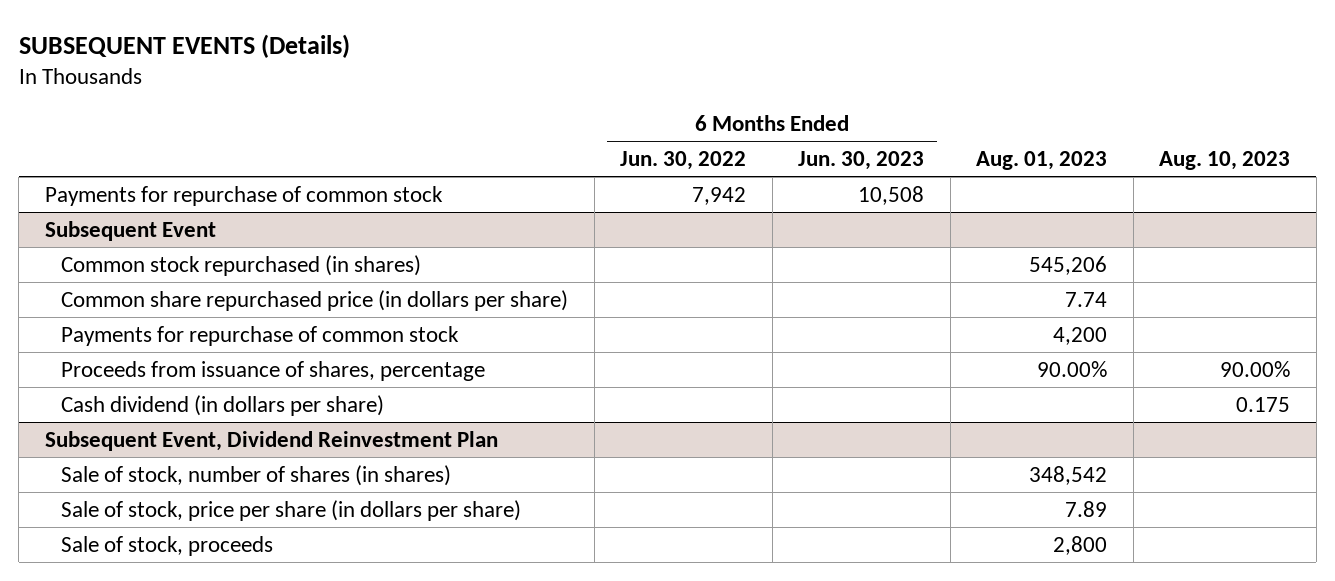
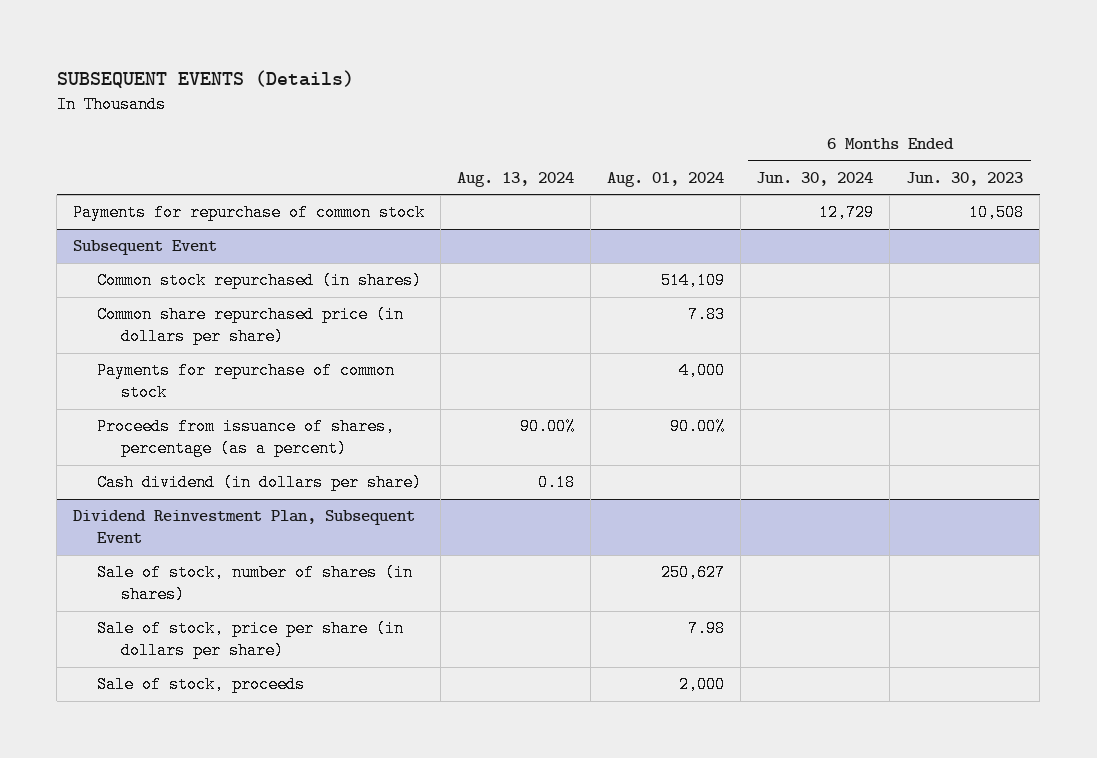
[620,150,747,170] Jun. 30, 2022 -> none
[976,150,1108,170] Aug. 01, 2023 -> none
[1159,150,1291,170] Aug. 10, 2023 -> none
none -> [457,171,575,187] Aug. 13, 2024
none -> [606,171,724,187] Aug. 01, 2024
none -> [756,171,874,186] Jun. 30, 2024
[61,360,486,381] Proceeds from issuance of shares, percentage -> [97,418,396,458] Proceeds from issuance of shares, percentage (as a percent)
[44,430,498,451] Subsequent Event, Dividend Reinvestment Plan -> [73,510,416,544] Dividend Reinvestment Plan, Subsequent Event

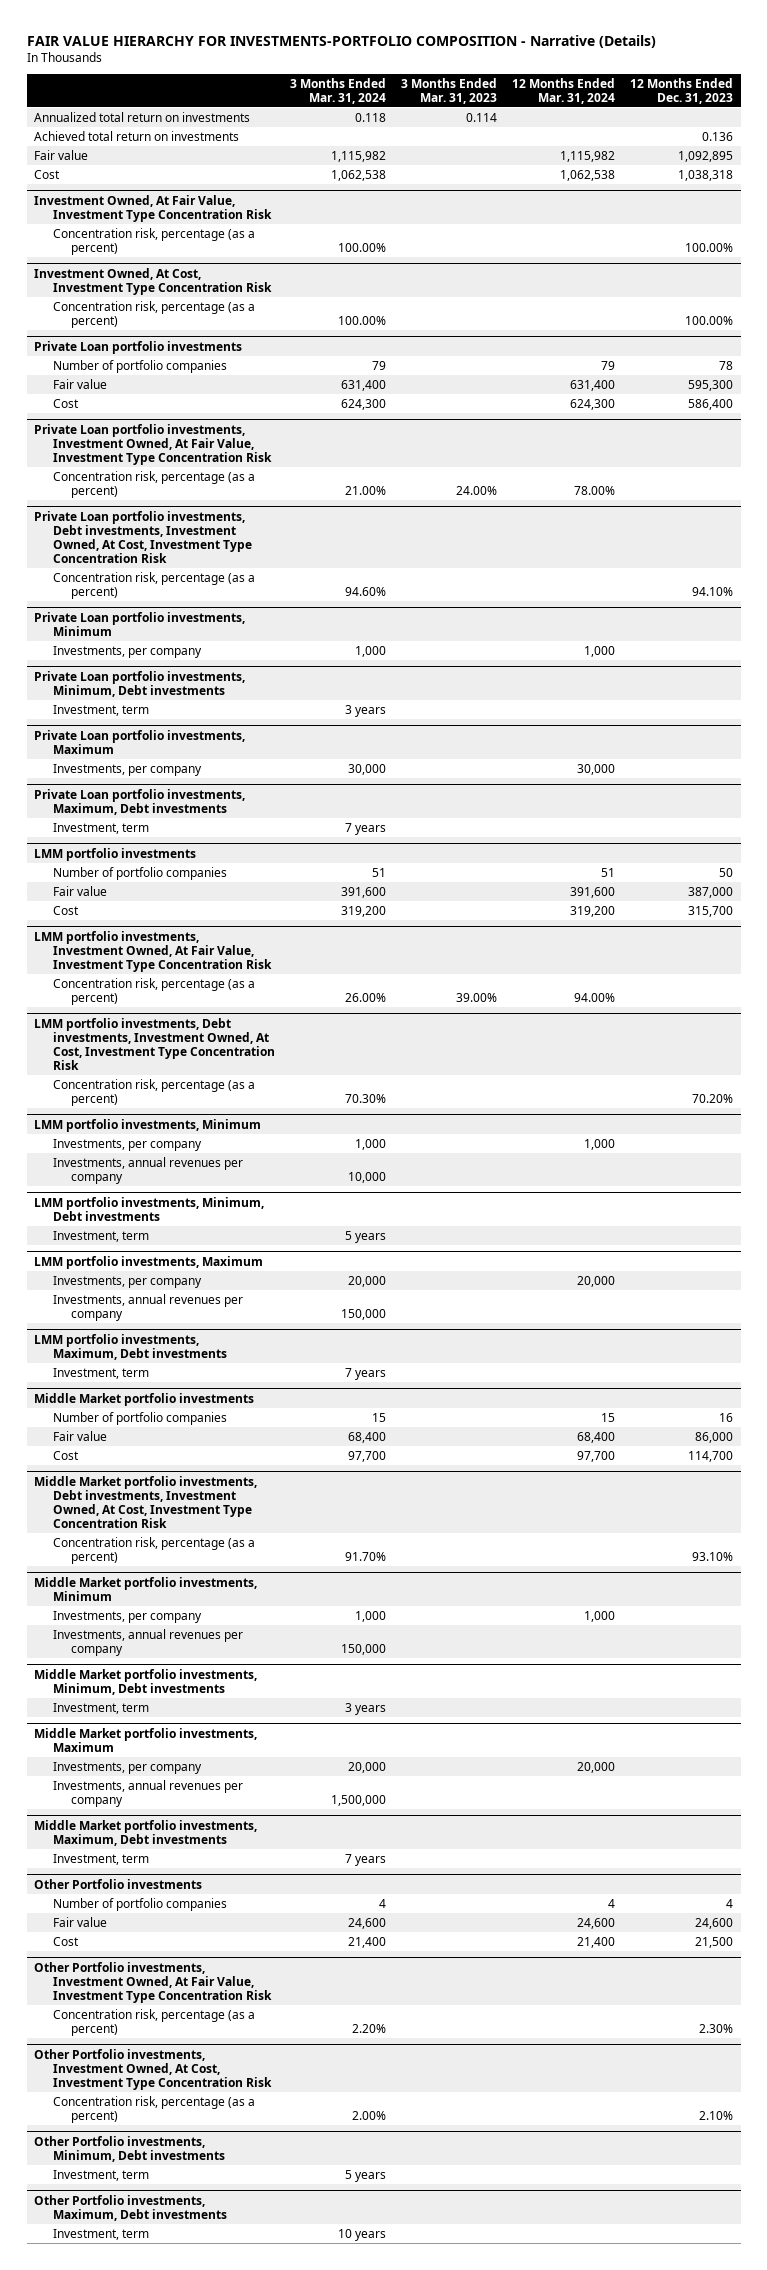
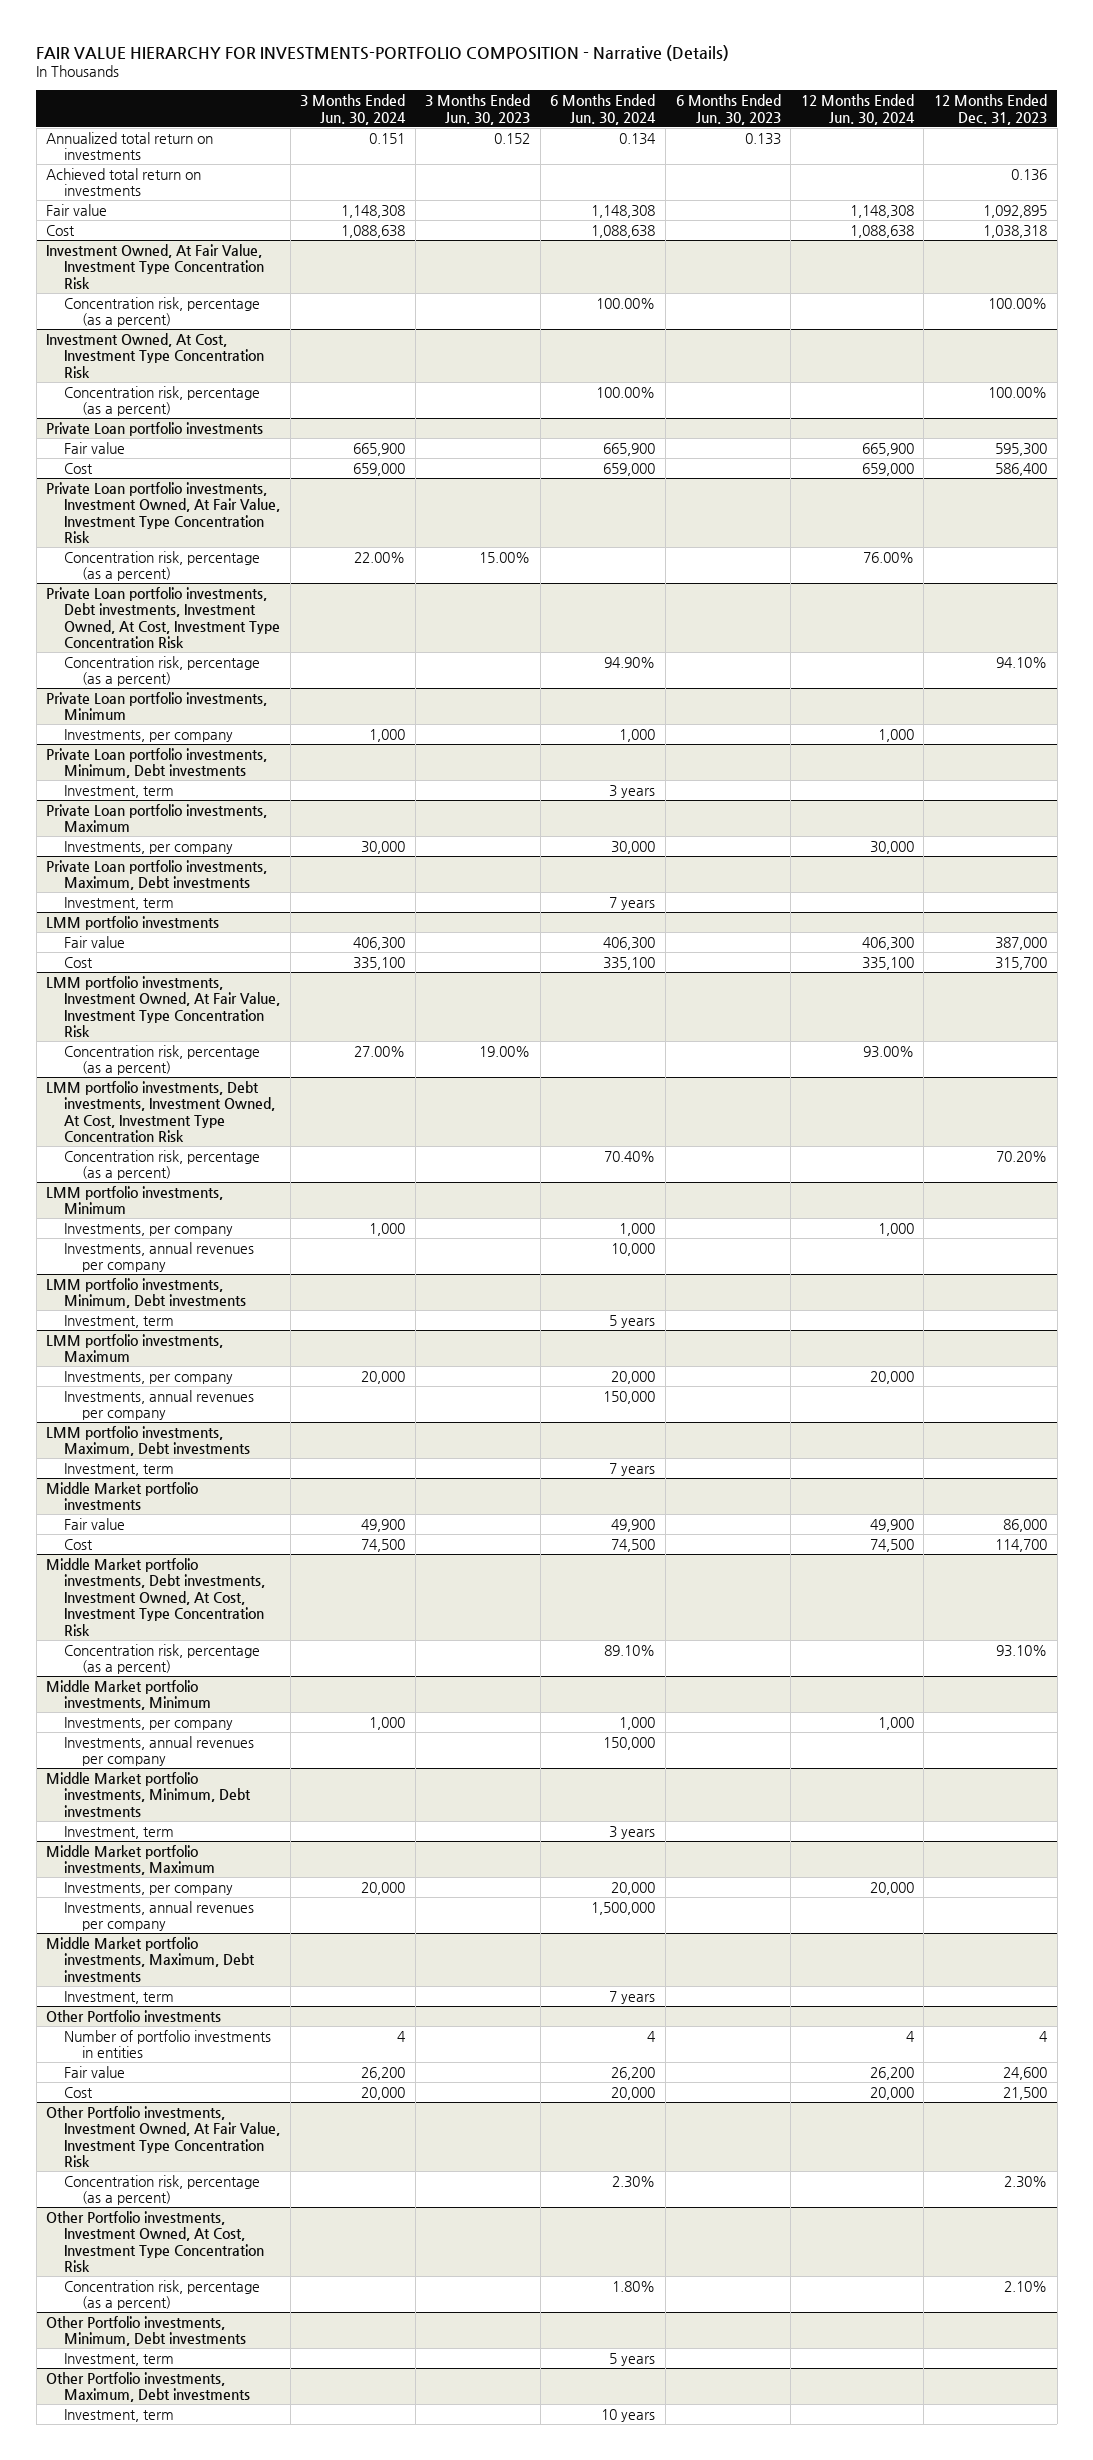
[289,77,386,104] 3 Months Ended Mar. 31, 2024 -> none
[400,77,497,104] 3 Months Ended Mar. 31, 2023 -> none
[511,77,615,104] 12 Months Ended Mar. 31, 2024 -> none
none -> [300,94,407,125] 3 Months Ended Jun. 30, 2024
none -> [425,94,531,125] 3 Months Ended Jun. 30, 2023
none -> [550,94,657,125] 6 Months Ended Jun. 30, 2024
none -> [675,94,781,125] 6 Months Ended Jun. 30, 2023
none -> [800,94,915,125] 12 Months Ended Jun. 30, 2024
[52,359,227,373] Number of portfolio companies -> none
[52,866,227,880] Number of portfolio companies -> none
[52,1411,227,1425] Number of portfolio companies -> none
[52,1897,227,1911] Number of portfolio companies -> none
none -> [63,2029,271,2059] Number of portfolio investments in entities

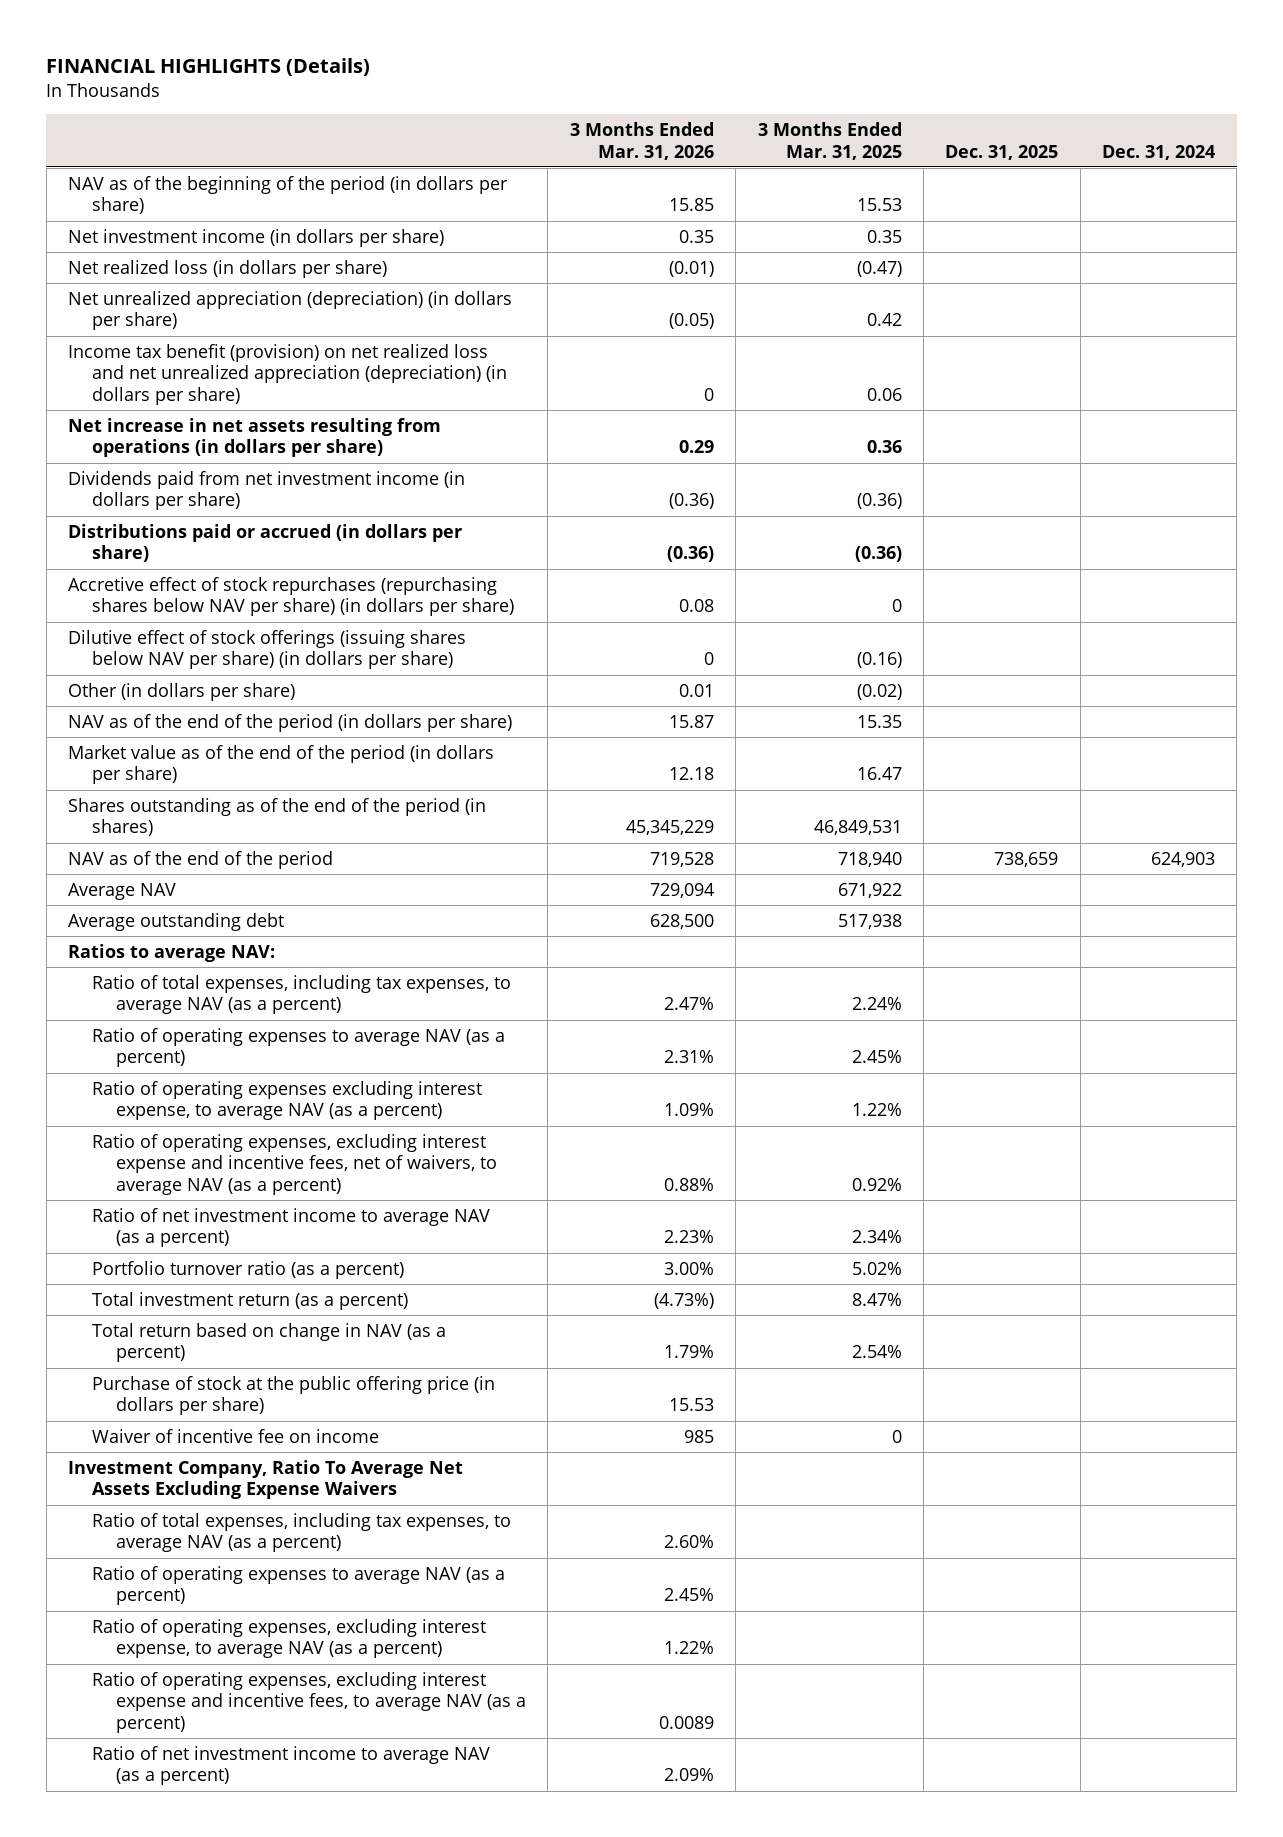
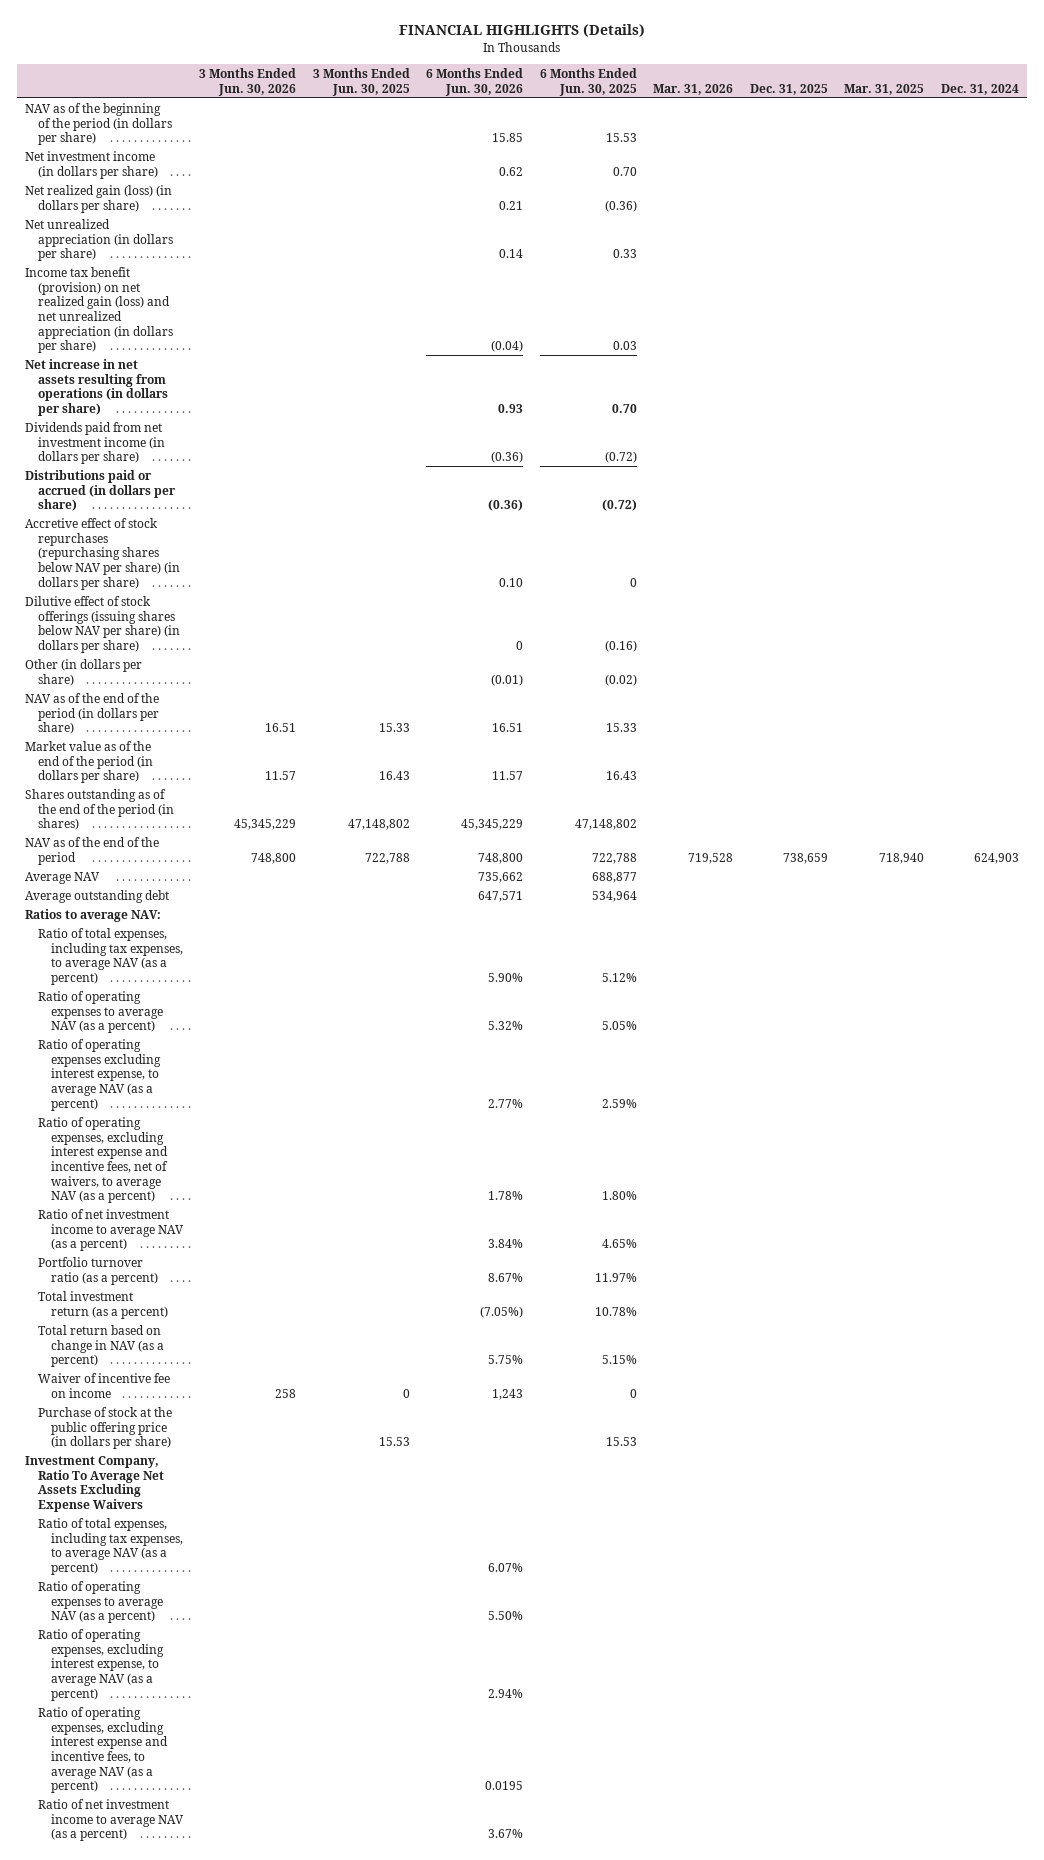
[569,121,714,160] 3 Months Ended Mar. 31, 2026 -> none
[757,121,902,160] 3 Months Ended Mar. 31, 2025 -> none
none -> [199,67,297,96] 3 Months Ended Jun. 30, 2026
none -> [312,67,410,96] 3 Months Ended Jun. 30, 2025
none -> [426,67,524,96] 6 Months Ended Jun. 30, 2026
none -> [539,67,637,96] 6 Months Ended Jun. 30, 2025
none -> [653,83,734,95] Mar. 31, 2026
none -> [844,83,925,95] Mar. 31, 2025
[68,259,388,278] Net realized loss (in dollars per share) -> [24,184,172,213] Net realized gain (loss) (in dollars per share)
[68,290,513,331] Net unrealized appreciation (depreciation) (in dollars per share) -> [24,218,173,262] Net unrealized appreciation (in dollars per share)
[68,343,508,405] Income tax benefit (provision) on net realized loss and net unrealized appreciation (depreciation) (in dollars per share) -> [24,266,173,354] Income tax benefit (provision) on net realized gain (loss) and net unrealized appreciation (in dollars per share)
[92,1375,496,1416] Purchase of stock at the public offering price (in dollars per share) -> [37,1406,172,1450] Purchase of stock at the public offering price (in dollars per share)

